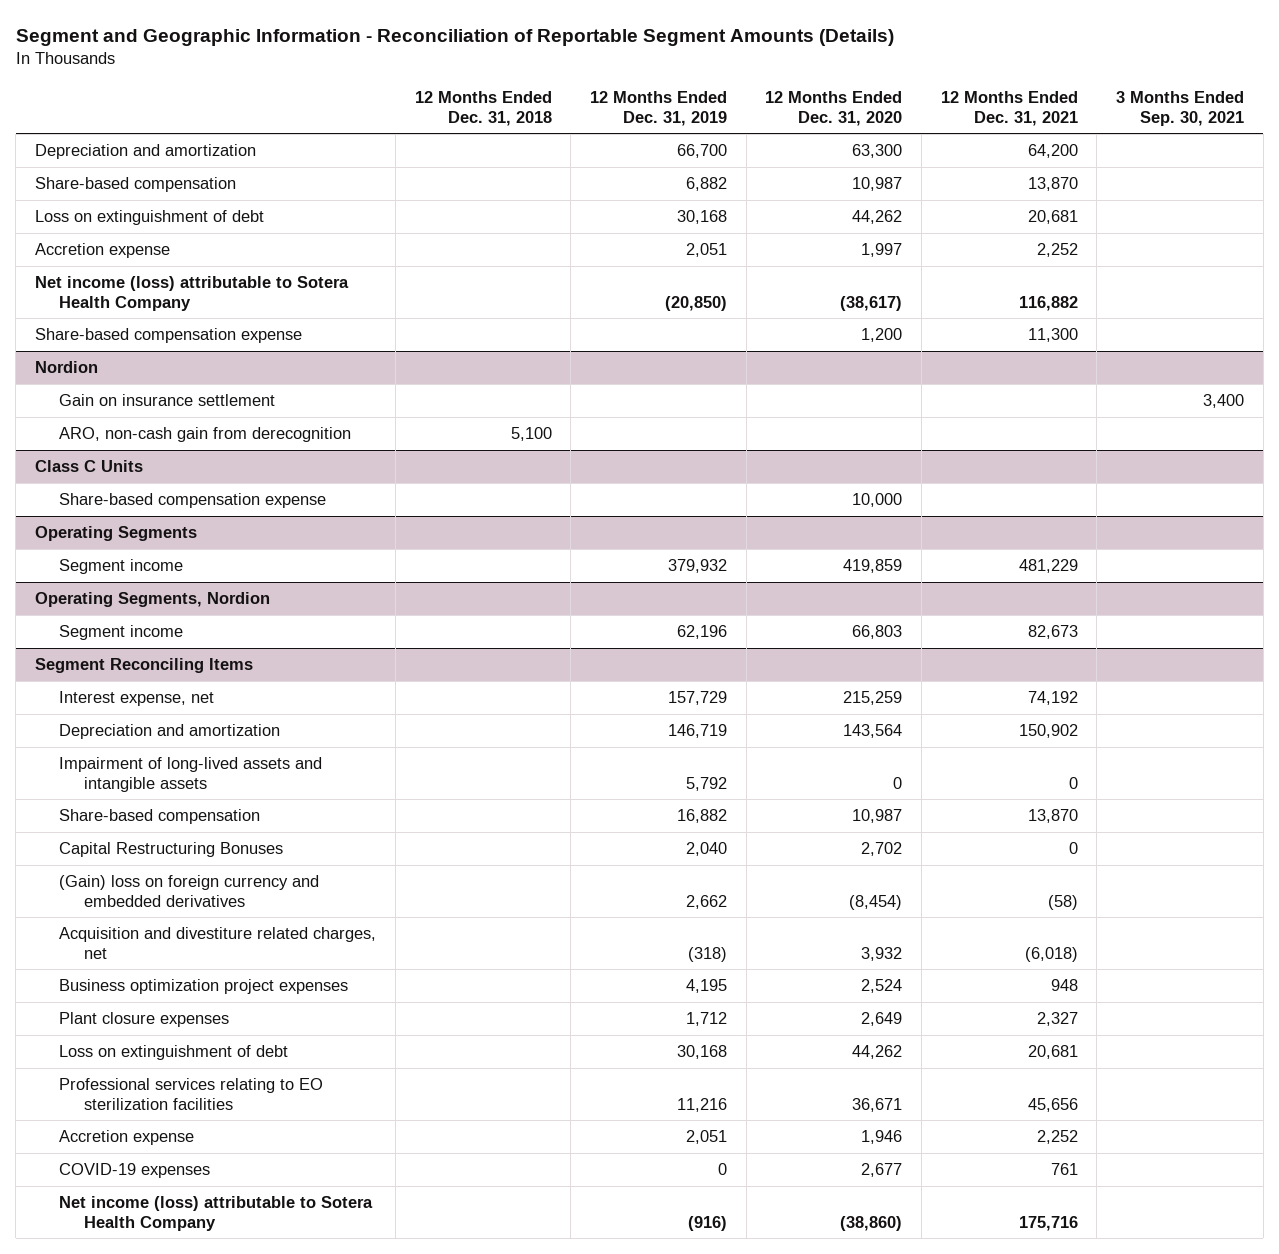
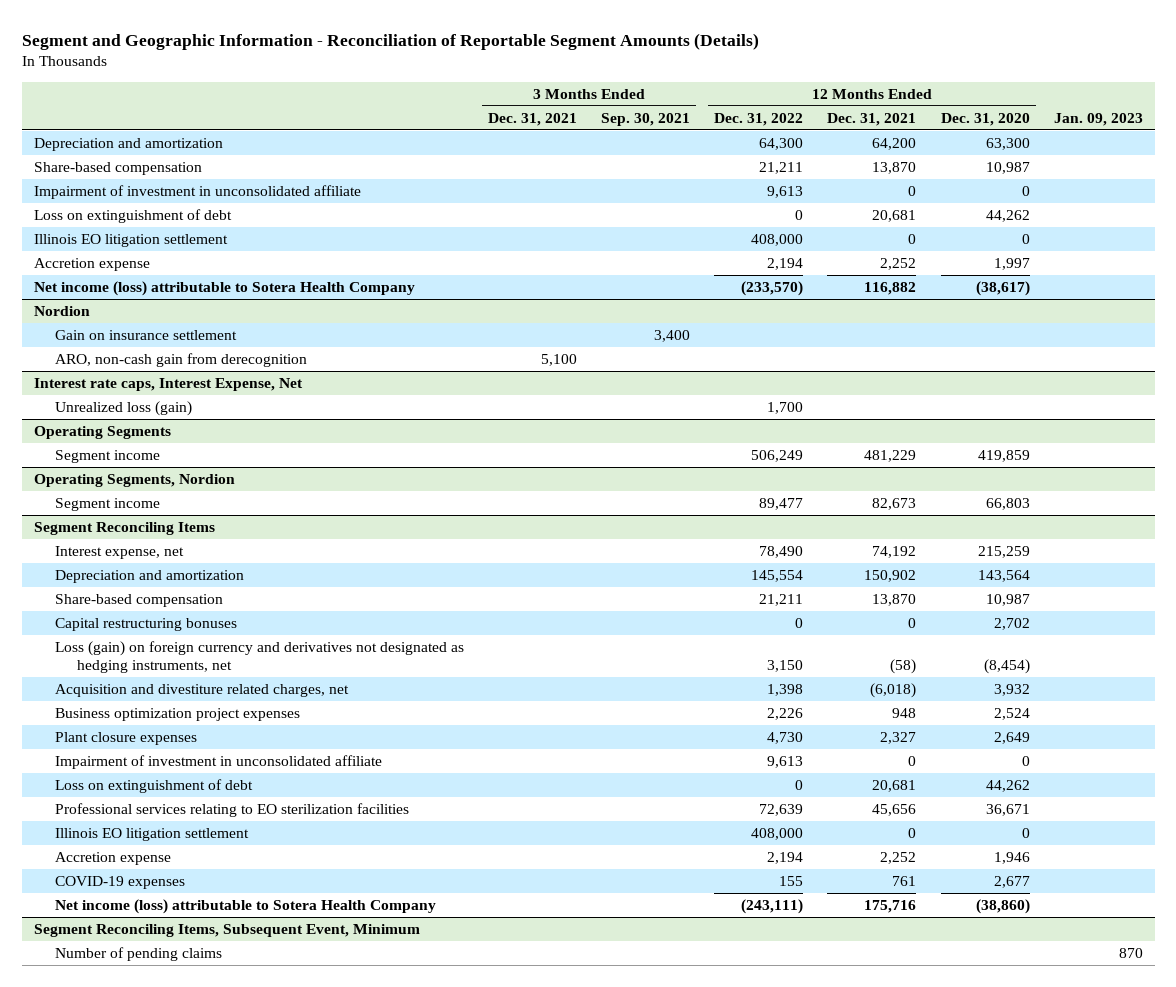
[414,90,552,126] 12 Months Ended Dec. 31, 2018 -> none
[590,90,728,126] 12 Months Ended Dec. 31, 2019 -> none
none -> [488,112,578,126] Dec. 31, 2021
none -> [714,112,804,126] Dec. 31, 2022
none -> [1053,112,1143,126] Jan. 09, 2023
none -> [33,184,361,199] Impairment of investment in unconsolidated affiliate
none -> [33,233,228,247] Illinois EO litigation settlement
[35,327,303,343] Share-based compensation expense -> none
[35,459,144,472] Class C Units -> none
[59,492,327,508] Share-based compensation expense -> none
none -> [33,377,303,391] Interest rate caps, Interest Expense, Net
none -> [55,400,193,416] Unrealized loss (gain)
[59,756,323,792] Impairment of long-lived assets and intangible assets -> none
[59,841,284,857] Capital Restructuring Bonuses -> [55,617,238,631] Capital restructuring bonuses
[59,874,320,907] (Gain) loss on foreign currency and embedded derivatives -> [55,640,465,673] Loss (gain) on foreign currency and derivatives not designated as hedging instruments, net
none -> [55,754,383,769] Impairment of investment in unconsolidated affiliate
none -> [55,827,250,841] Illinois EO litigation settlement
none -> [33,923,420,937] Segment Reconciling Items, Subsequent Event, Minimum
none -> [55,946,223,961] Number of pending claims

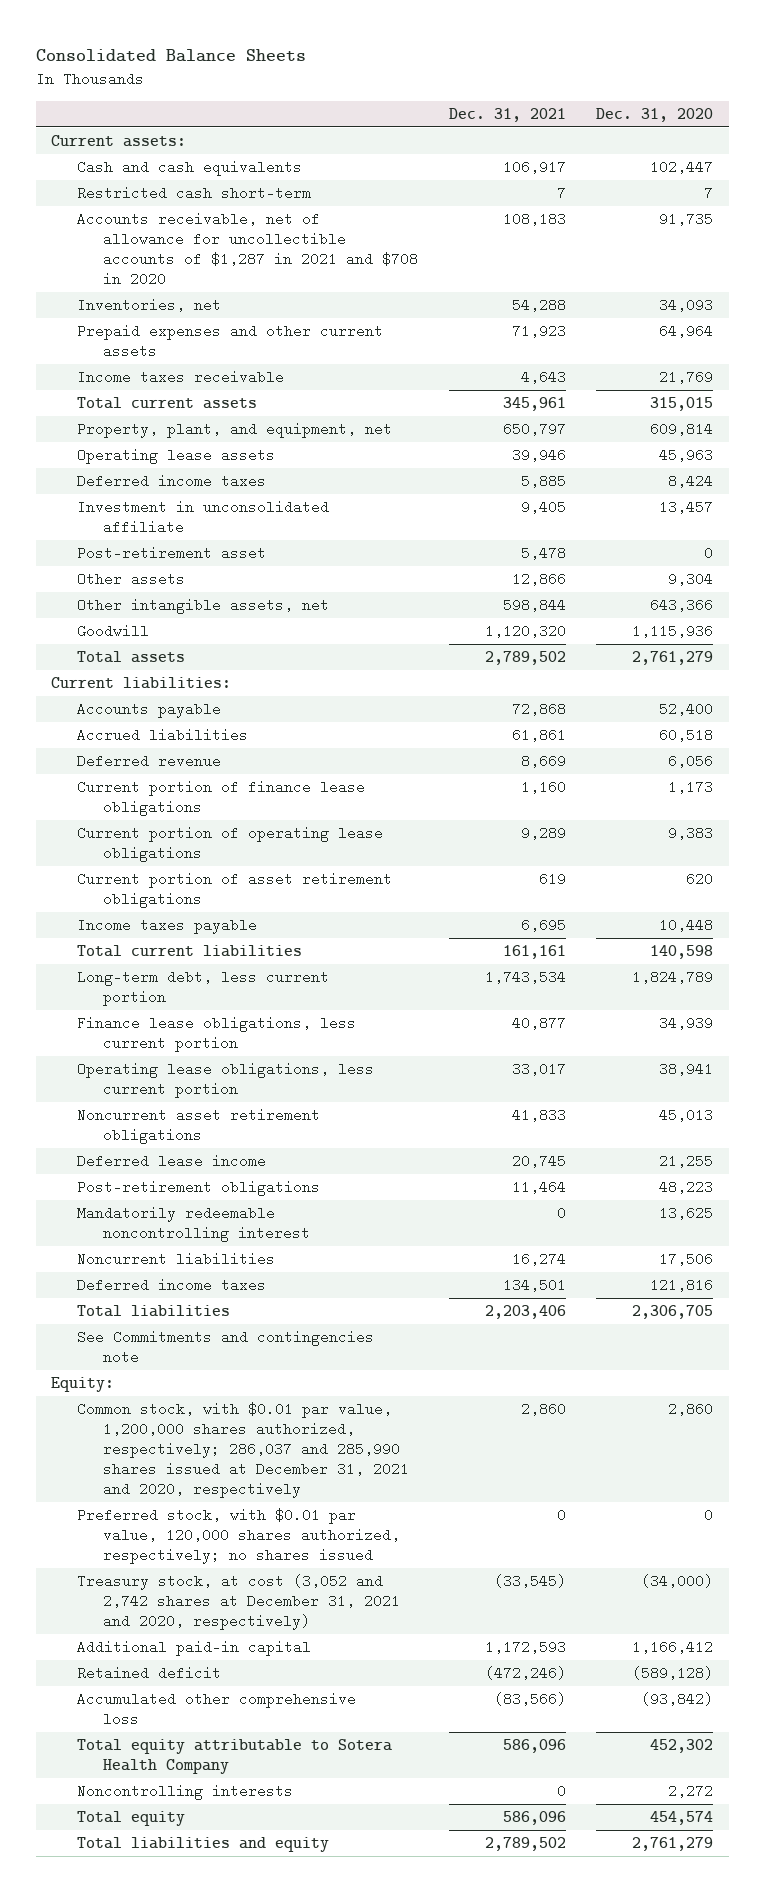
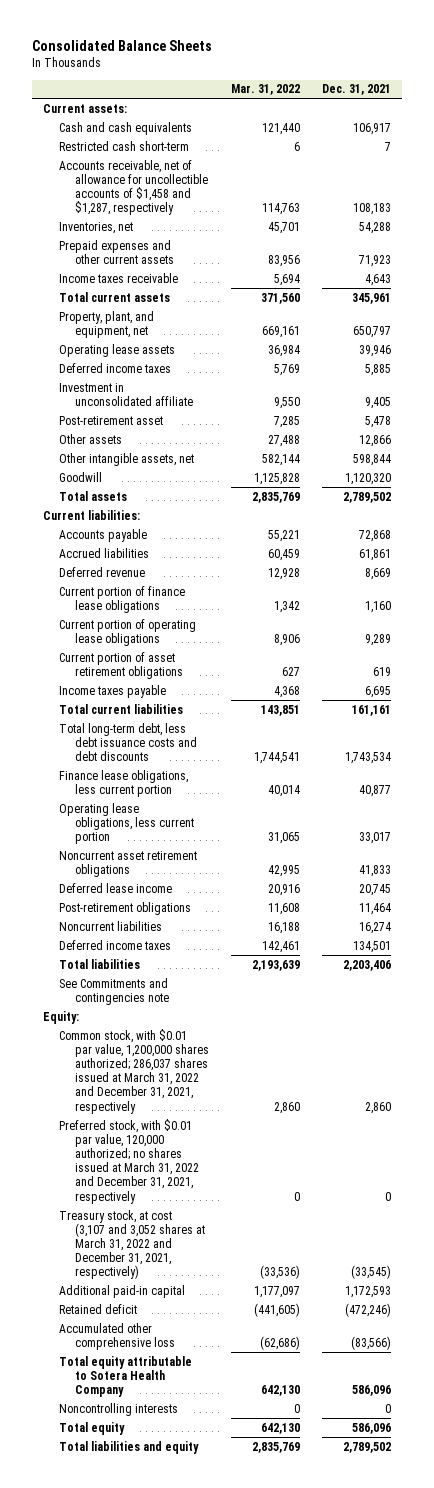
[596,107,714,122] Dec. 31, 2020 -> none
none -> [231,84,301,96] Mar. 31, 2022
[77,212,419,286] Accounts receivable, net of allowance for uncollectible accounts of $1,287 in 2021 and $708 in 2020 -> [59,159,209,216] Accounts receivable, net of allowance for uncollectible accounts of $1,458 and $1,287, respectively
[77,970,330,1007] Long-term debt, less current portion -> [59,722,198,762] Total long-term debt, less debt issuance costs and debt discounts
[77,1206,311,1243] Mandatorily redeemable noncontrolling interest -> none
[77,1402,410,1498] Common stock, with $0.01 par value, 1,200,000 shares authorized, respectively; 286,037 and 285,990 shares issued at December 31, 2021 and 2020, respectively -> [59,1028,210,1114] Common stock, with $0.01 par value, 1,200,000 shares authorized; 286,037 shares issued at March 31, 2022 and December 31, 2021, respectively
[77,1508,401,1564] Preferred stock, with $0.01 par value, 120,000 shares authorized, respectively; no shares issued -> [59,1118,200,1204] Preferred stock, with $0.01 par value, 120,000 authorized; no shares issued at March 31, 2022 and December 31, 2021, respectively
[77,1574,401,1630] Treasury stock, at cost (3,052 and 2,742 shares at December 31, 2021 and 2020, respectively) -> [59,1209,206,1280] Treasury stock, at cost (3,107 and 3,052 shares at March 31, 2022 and December 31, 2021, respectively)

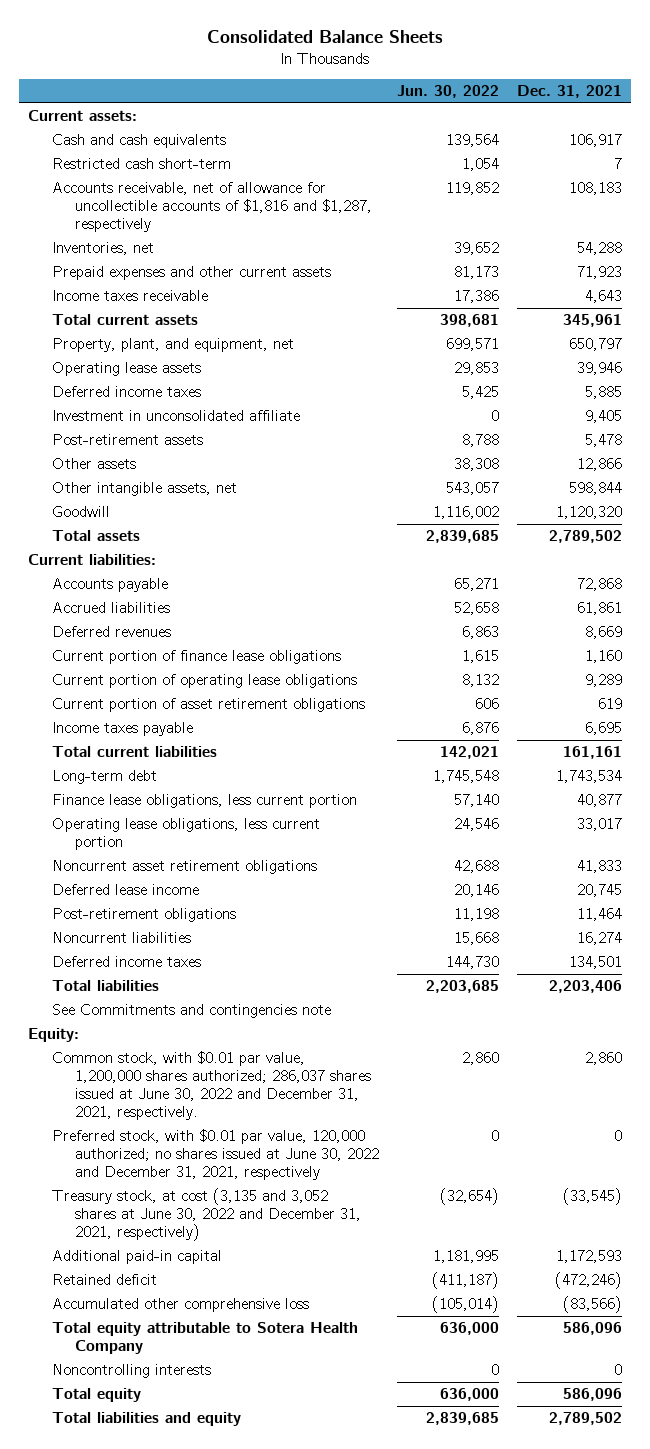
[231,84,301,96] Mar. 31, 2022 -> none
none -> [397,85,500,99] Jun. 30, 2022
[59,159,209,216] Accounts receivable, net of allowance for uncollectible accounts of $1,458 and $1,287, respectively -> [51,182,373,233] Accounts receivable, net of allowance for uncollectible accounts of $1,816 and $1,287, respectively
[59,415,164,425] Post-retirement asset -> [51,434,203,446] Post-retirement assets
[59,566,146,577] Deferred revenue -> [51,626,171,638] Deferred revenues
[59,722,198,762] Total long-term debt, less debt issuance costs and debt discounts -> [51,770,157,785] Long-term debt
[59,1028,210,1114] Common stock, with $0.01 par value, 1,200,000 shares authorized; 286,037 shares issued at March 31, 2022 and December 31, 2021, respectively -> [51,1051,372,1121] Common stock, with $0.01 par value, 1,200,000 shares authorized; 286,037 shares issued at June 30, 2022 and December 31, 2021, respectively.
[59,1118,200,1204] Preferred stock, with $0.01 par value, 120,000 authorized; no shares issued at March 31, 2022 and December 31, 2021, respectively -> [51,1129,380,1181] Preferred stock, with $0.01 par value, 120,000 authorized; no shares issued at June 30, 2022 and December 31, 2021, respectively
[59,1209,206,1280] Treasury stock, at cost (3,107 and 3,052 shares at March 31, 2022 and December 31, 2021, respectively) -> [51,1188,362,1242] Treasury stock, at cost (3,135 and 3,052 shares at June 30, 2022 and December 31, 2021, respectively)

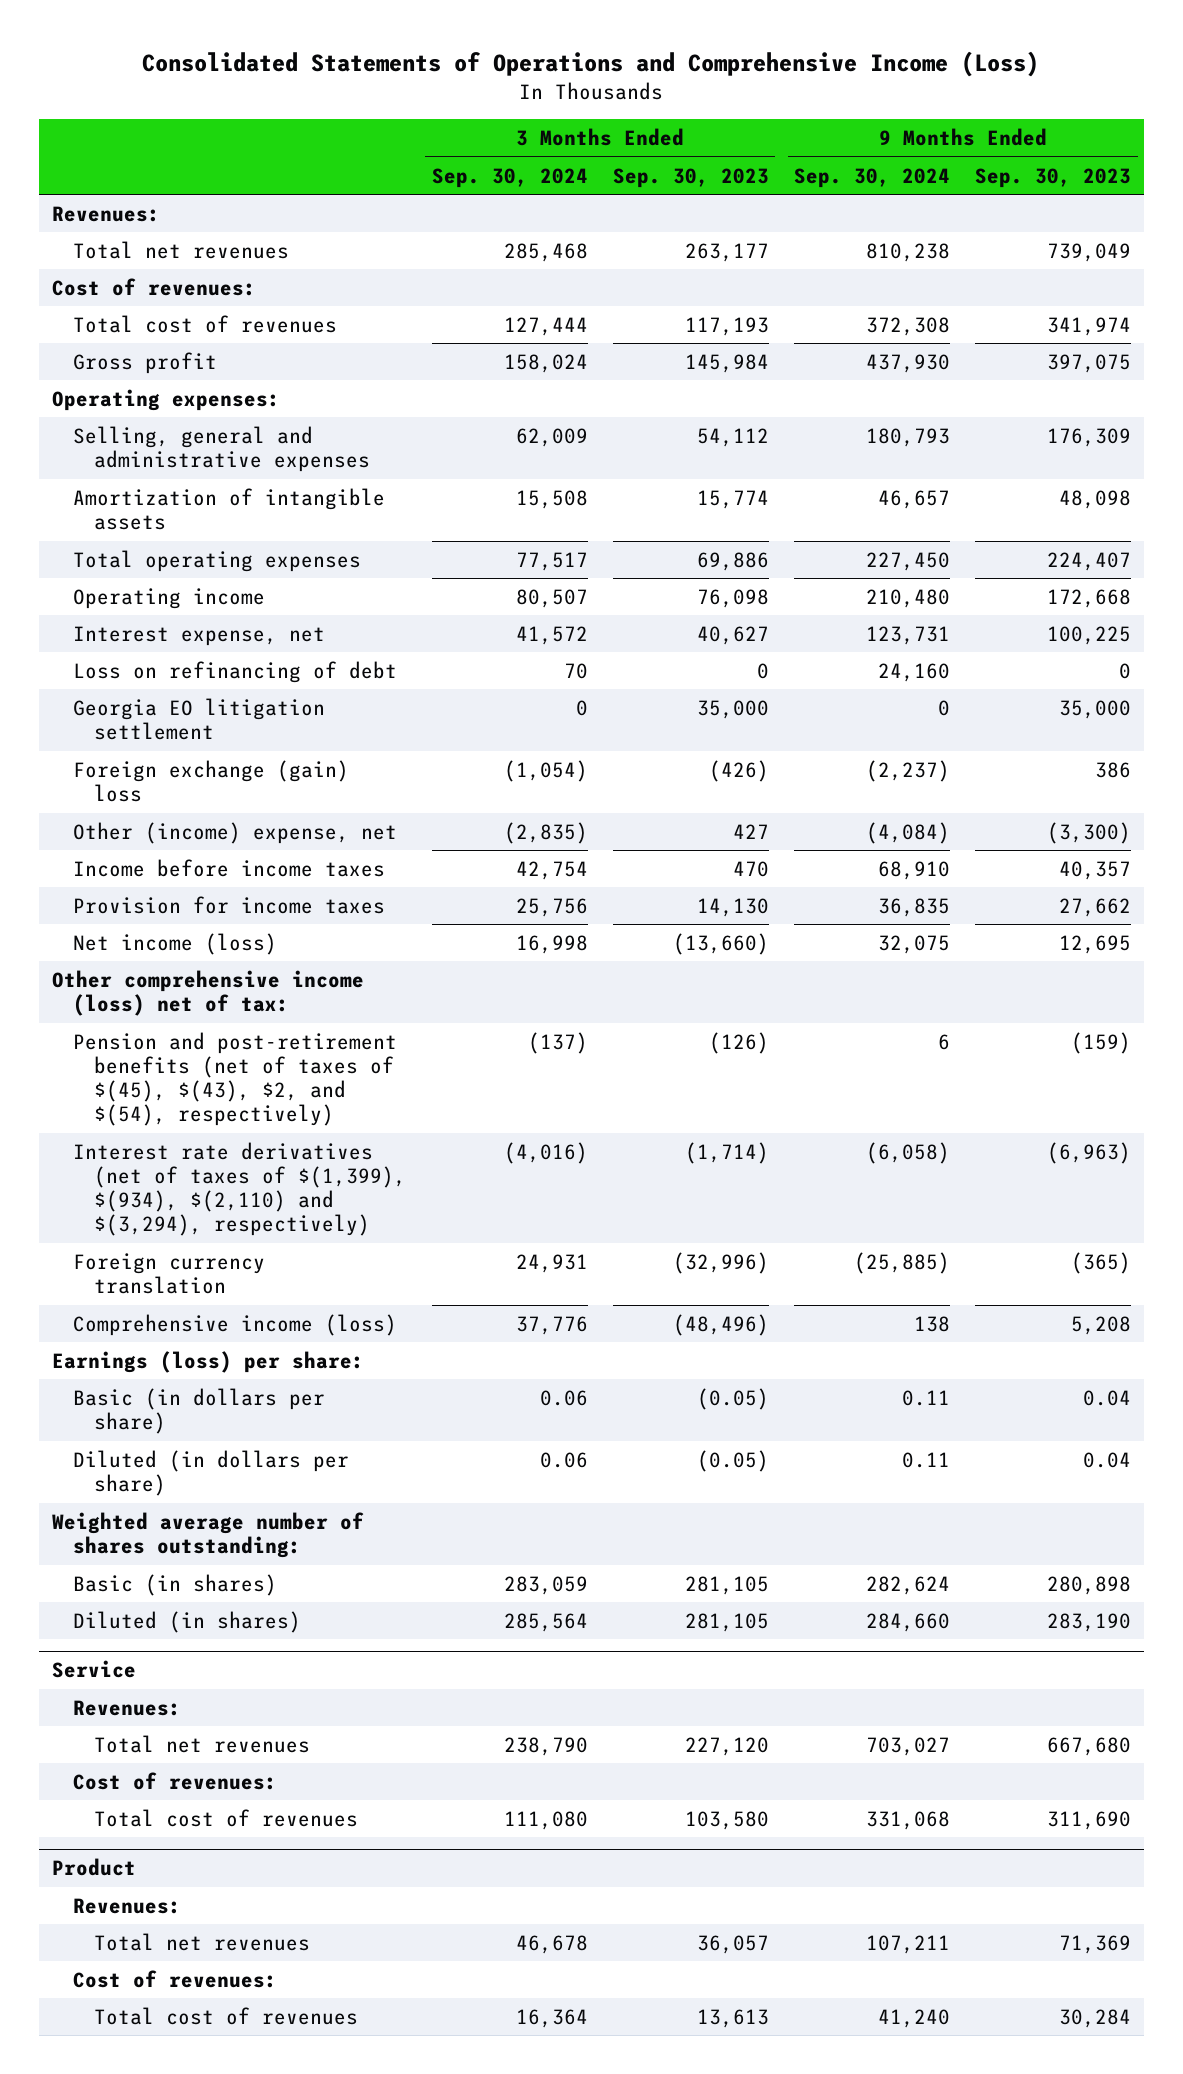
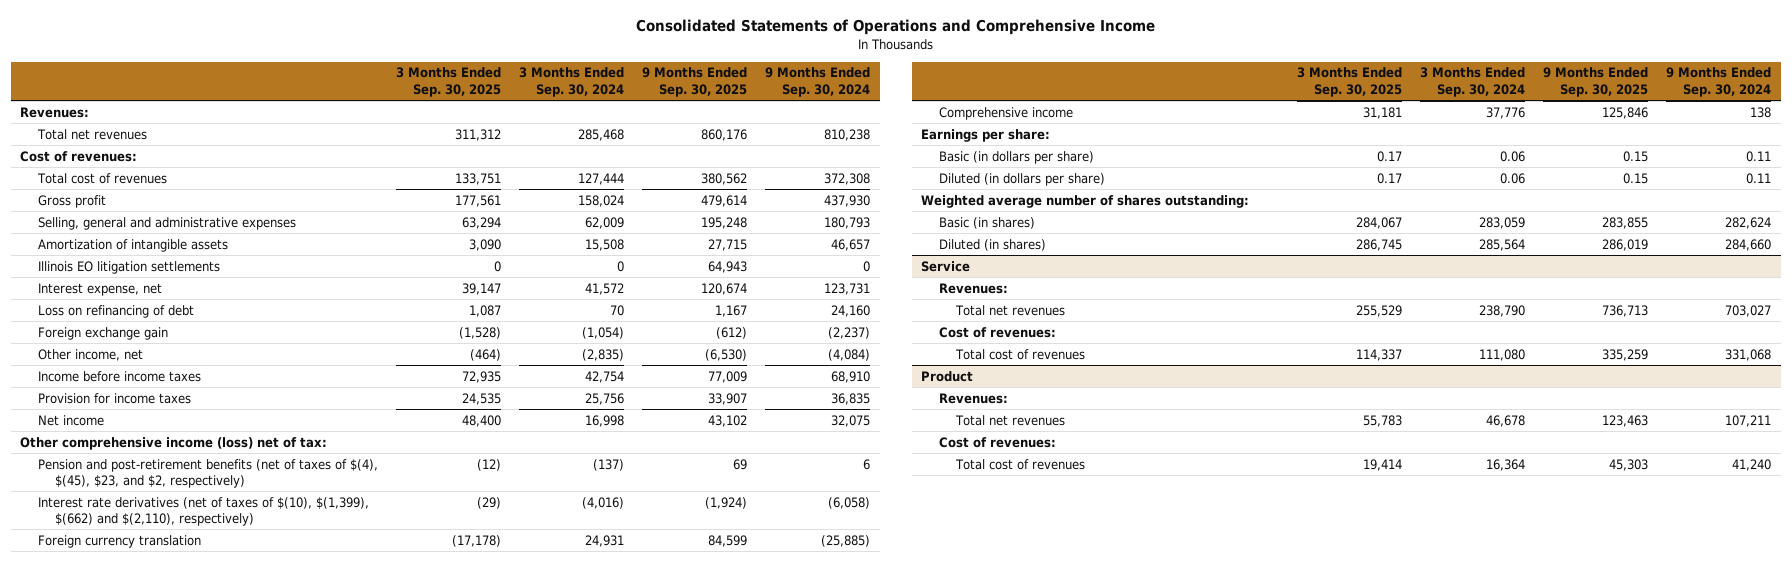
[142,50,1040,77] Consolidated Statements of Operations and Comprehensive Income (Loss) -> [635,19,1155,36] Consolidated Statements of Operations and Comprehensive Income
[612,167,769,188] Sep. 30, 2023 -> none
[975,167,1132,188] Sep. 30, 2023 -> none
none -> [395,67,501,97] 3 Months Ended Sep. 30, 2025
none -> [642,67,748,97] 9 Months Ended Sep. 30, 2025
[51,388,280,411] Operating expenses: -> none
[72,549,361,572] Total operating expenses -> none
[72,587,265,609] Operating income -> none
none -> [37,260,220,274] Illinois EO litigation settlements
[72,697,325,741] Georgia EO litigation settlement -> none
[72,759,349,803] Foreign exchange (gain) loss -> [37,326,168,340] Foreign exchange gain
[72,821,397,844] Other (income) expense, net -> [37,348,143,361] Other income, net
[72,932,277,955] Net income (loss) -> [37,414,104,426] Net income
[72,1031,397,1127] Pension and post-retirement benefits (net of taxes of $(45), $(43), $2, and $(54), respectively) -> [37,458,378,489] Pension and post-retirement benefits (net of taxes of $(4), $(45), $23, and $2, respectively)
[72,1141,407,1237] Interest rate derivatives (net of taxes of $(1,399), $(934), $(2,110) and $(3,294), respectively) -> [37,496,369,527] Interest rate derivatives (net of taxes of $(10), $(1,399), $(662) and $(2,110), respectively)
[72,1313,397,1336] Comprehensive income (loss) -> [938,106,1073,120] Comprehensive income
[51,1350,364,1373] Earnings (loss) per share: -> [921,128,1051,142] Earnings per share:

